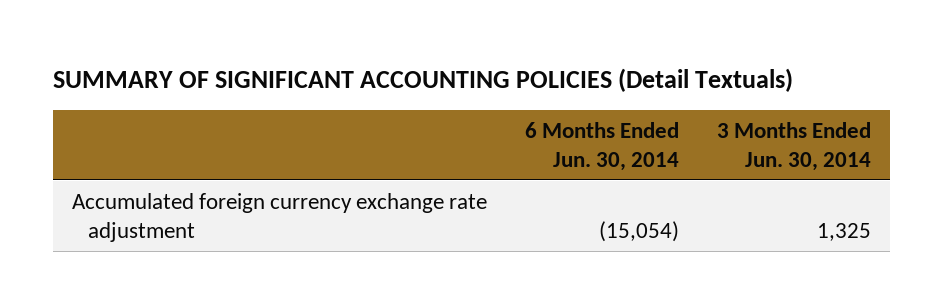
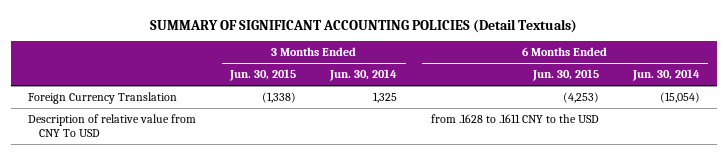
none -> [229,69,297,82] Jun. 30, 2015
none -> [531,69,599,82] Jun. 30, 2015
[72,192,488,242] Accumulated foreign currency exchange rate adjustment -> [28,91,178,104] Foreign Currency Translation
none -> [28,113,197,138] Description of relative value from CNY To USD

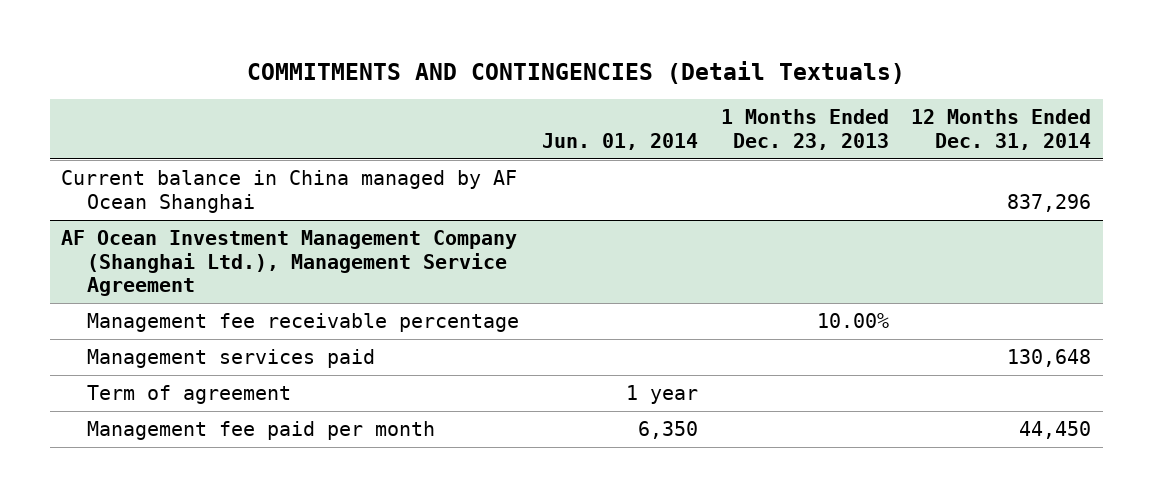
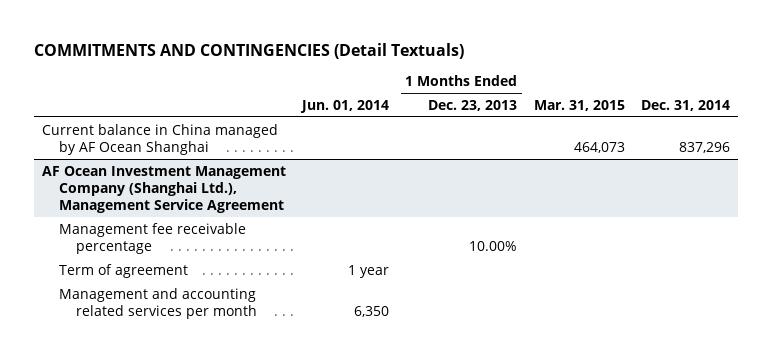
[911,109,1092,150] 12 Months Ended Dec. 31, 2014 -> none
none -> [533,100,625,112] Mar. 31, 2015
none -> [640,100,730,112] Dec. 31, 2014
[87,349,376,369] Management services paid -> none
[87,421,436,441] Management fee paid per month -> [59,287,258,320] Management and accounting related services per month

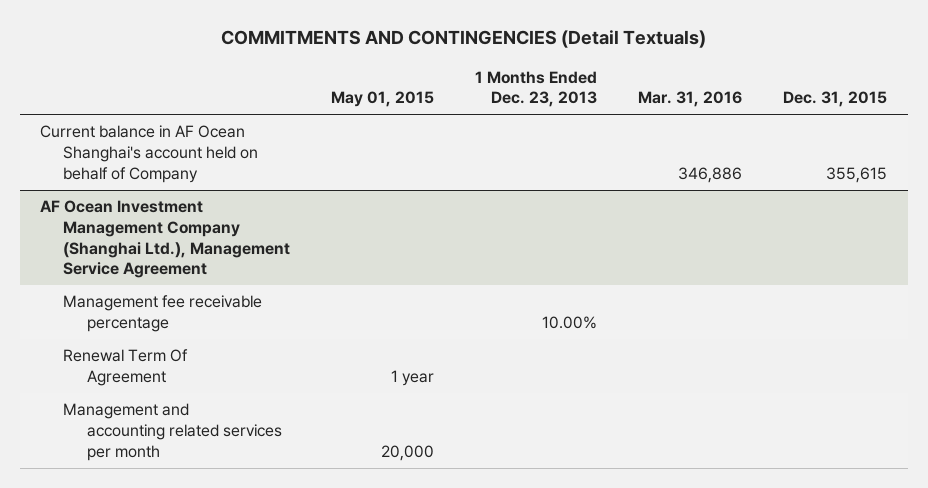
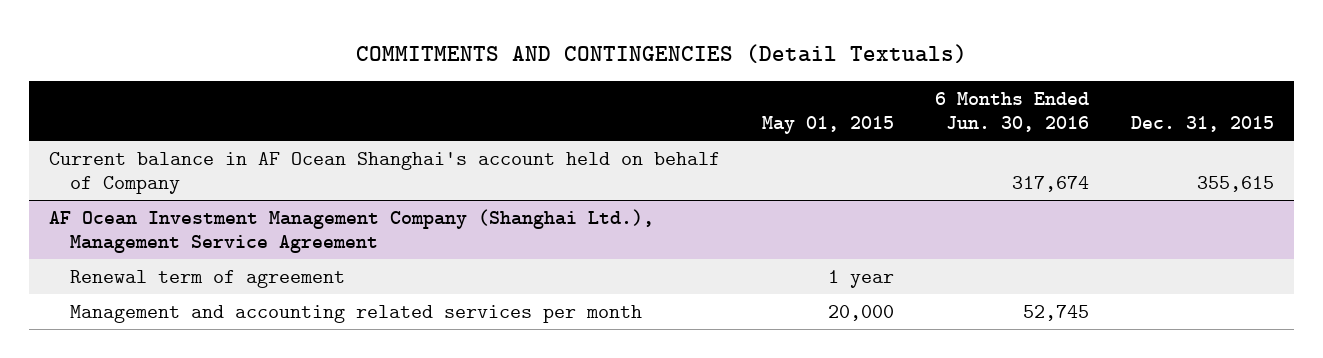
[475,70,598,108] 1 Months Ended Dec. 23, 2013 -> none
[638,91,743,108] Mar. 31, 2016 -> none
none -> [935,91,1090,133] 6 Months Ended Jun. 30, 2016
[63,295,263,332] Management fee receivable percentage -> none
[63,349,189,386] Renewal Term Of Agreement -> [70,269,346,288] Renewal term of agreement

